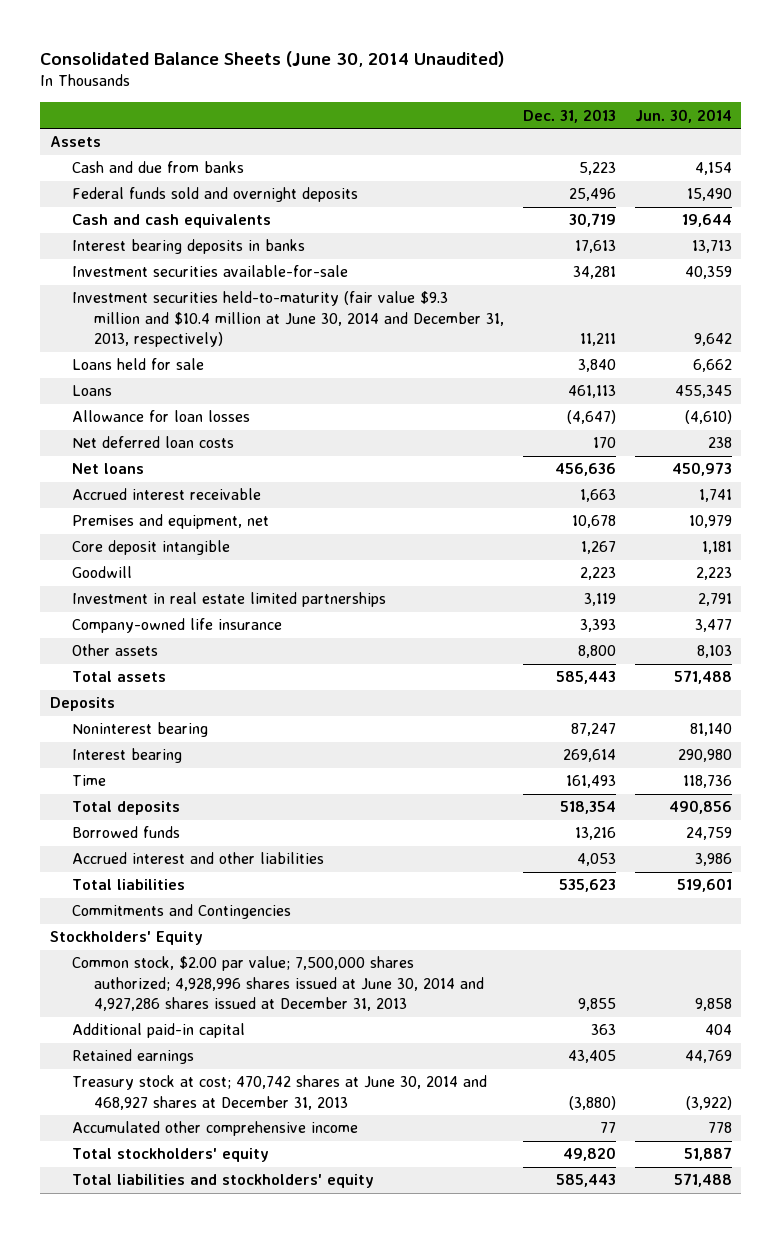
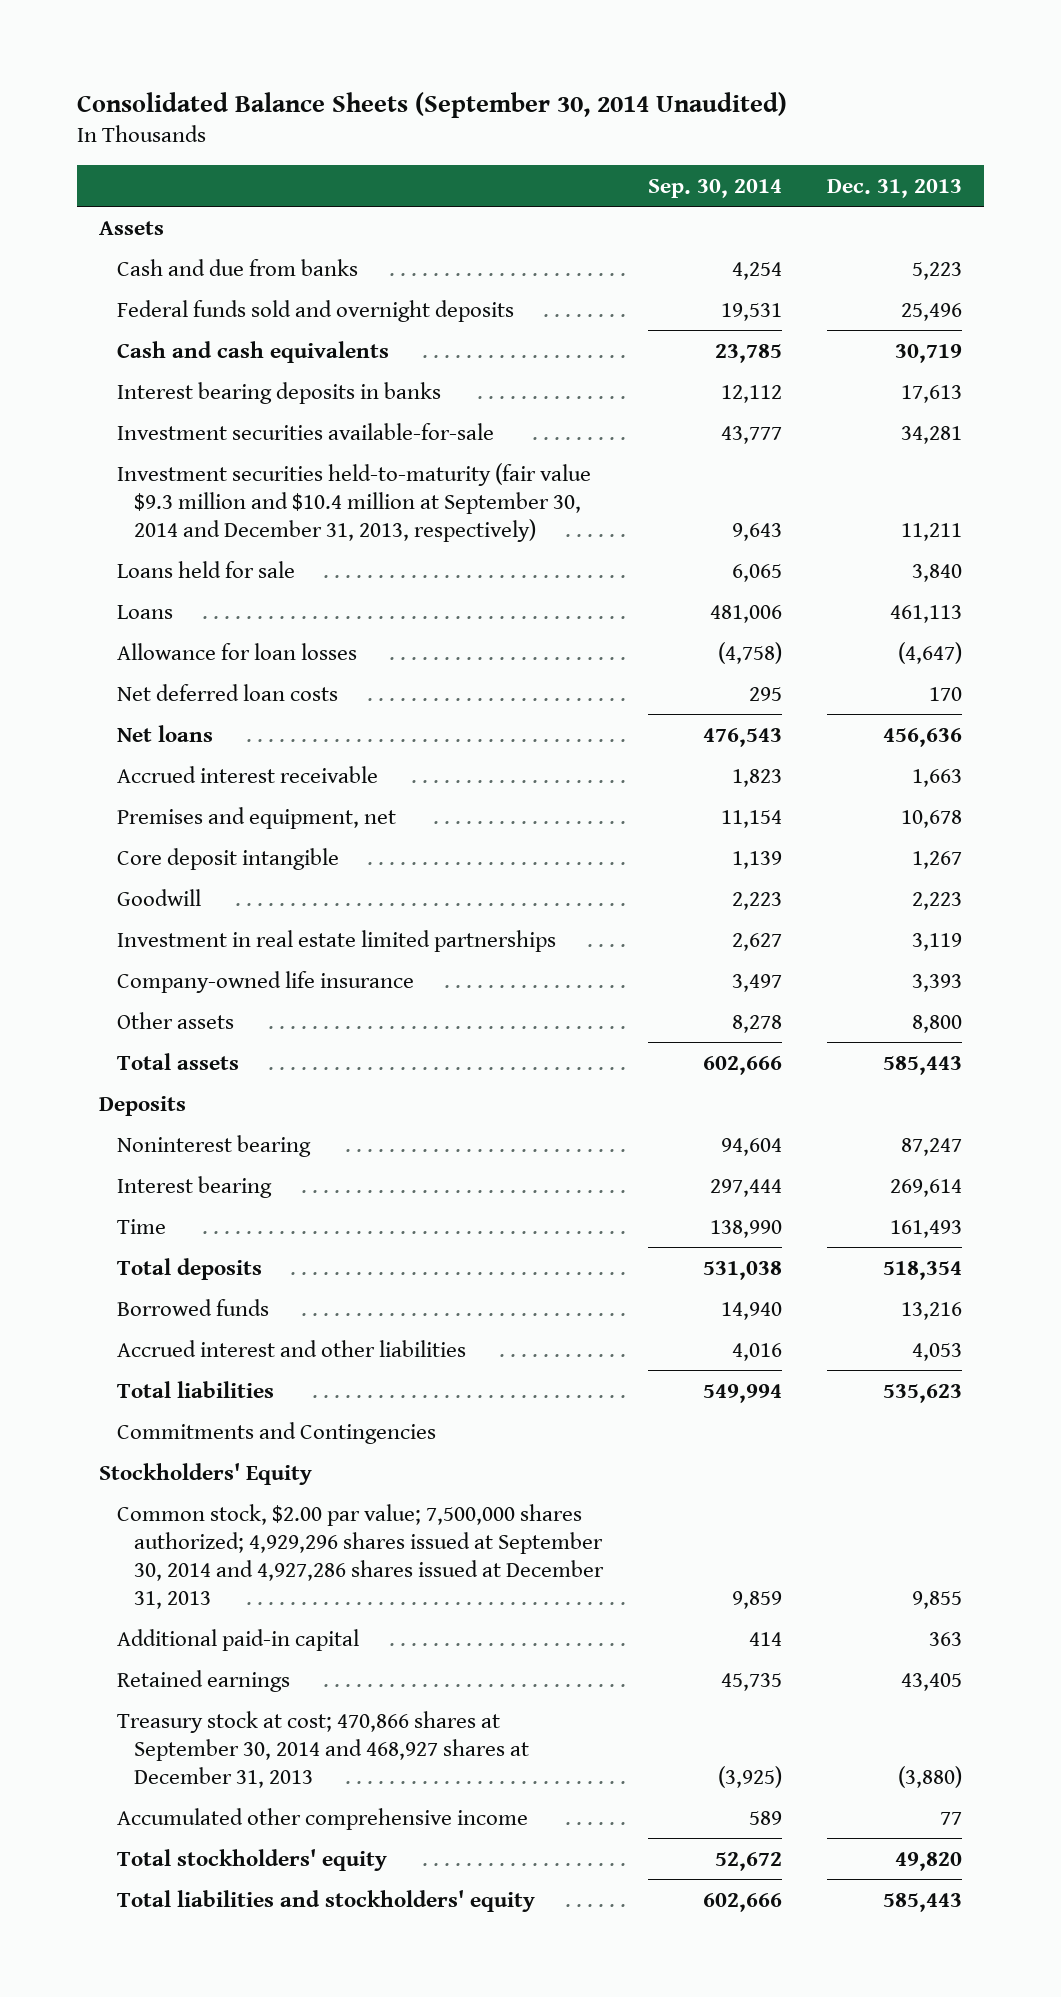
[40,50,505,67] Consolidated Balance Sheets (June 30, 2014 Unaudited) -> [76,91,787,118] Consolidated Balance Sheets (September 30, 2014 Unaudited)
[634,108,732,123] Jun. 30, 2014 -> none
none -> [648,178,783,198] Sep. 30, 2014
[71,291,504,348] Investment securities held-to-maturity (fair value $9.3 million and $10.4 million at June 30, 2014 and December 31, 2013, respectively) -> [116,462,591,542] Investment securities held-to-maturity (fair value $9.3 million and $10.4 million at September 30, 2014 and December 31, 2013, respectively)
[71,956,484,1012] Common stock, $2.00 par value; 7,500,000 shares authorized; 4,928,996 shares issued at June 30, 2014 and 4,927,286 shares issued at December 31, 2013 -> [116,1503,605,1609] Common stock, $2.00 par value; 7,500,000 shares authorized; 4,929,296 shares issued at September 30, 2014 and 4,927,286 shares issued at December 31, 2013
[71,1075,487,1110] Treasury stock at cost; 470,742 shares at June 30, 2014 and 468,927 shares at December 31, 2013 -> [116,1710,530,1788] Treasury stock at cost; 470,866 shares at September 30, 2014 and 468,927 shares at December 31, 2013

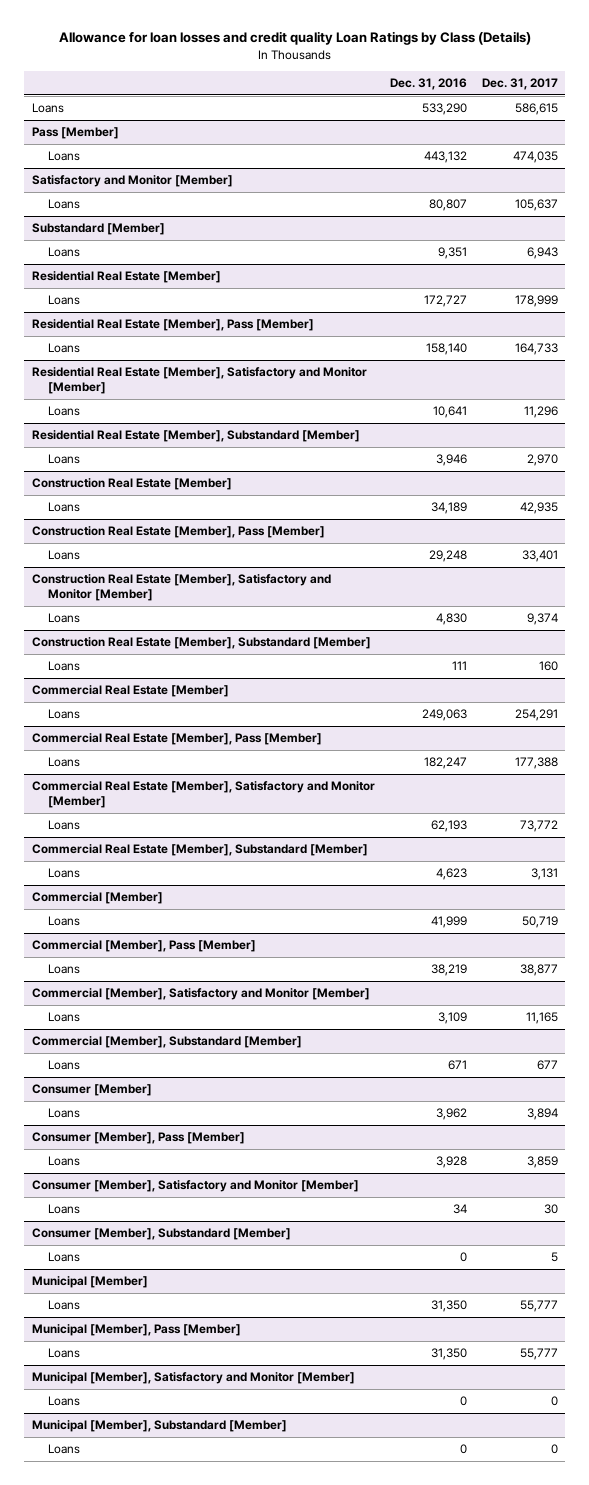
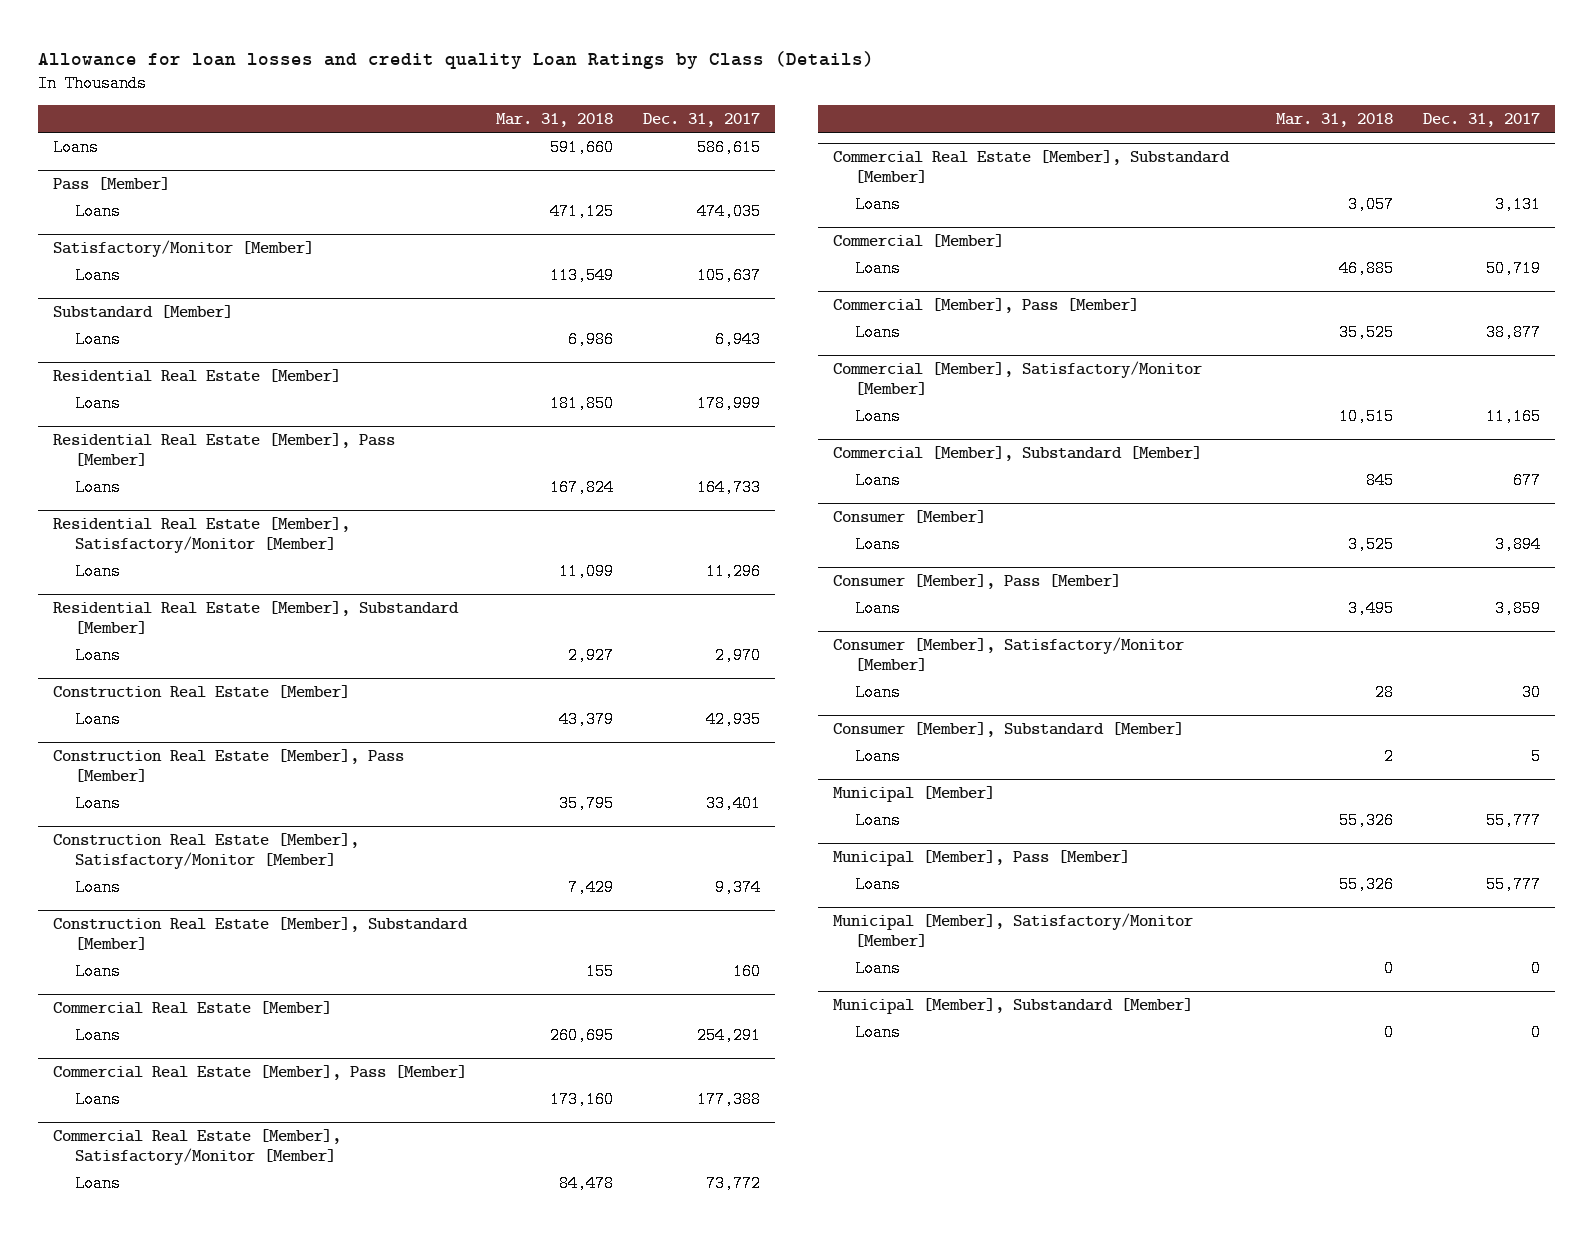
[389,77,467,90] Dec. 31, 2016 -> none
none -> [496,113,614,128] Mar. 31, 2018
[31,175,233,188] Satisfactory and Monitor [Member] -> [52,239,314,257] Satisfactory/Monitor [Member]
[31,367,367,395] Residential Real Estate [Member], Satisfactory and Monitor [Member] -> [52,516,350,553] Residential Real Estate [Member], Satisfactory/Monitor [Member]
[31,574,331,602] Construction Real Estate [Member], Satisfactory and Monitor [Member] -> [52,832,359,869] Construction Real Estate [Member], Satisfactory/Monitor [Member]
[31,781,375,809] Commercial Real Estate [Member], Satisfactory and Monitor [Member] -> [52,1128,341,1165] Commercial Real Estate [Member], Satisfactory/Monitor [Member]
[31,988,370,1001] Commercial [Member], Satisfactory and Monitor [Member] -> [832,360,1202,395] Commercial [Member], Satisfactory/Monitor [Member]
[31,1180,359,1193] Consumer [Member], Satisfactory and Monitor [Member] -> [832,636,1184,671] Consumer [Member], Satisfactory/Monitor [Member]
[31,1372,355,1385] Municipal [Member], Satisfactory and Monitor [Member] -> [832,912,1193,947] Municipal [Member], Satisfactory/Monitor [Member]

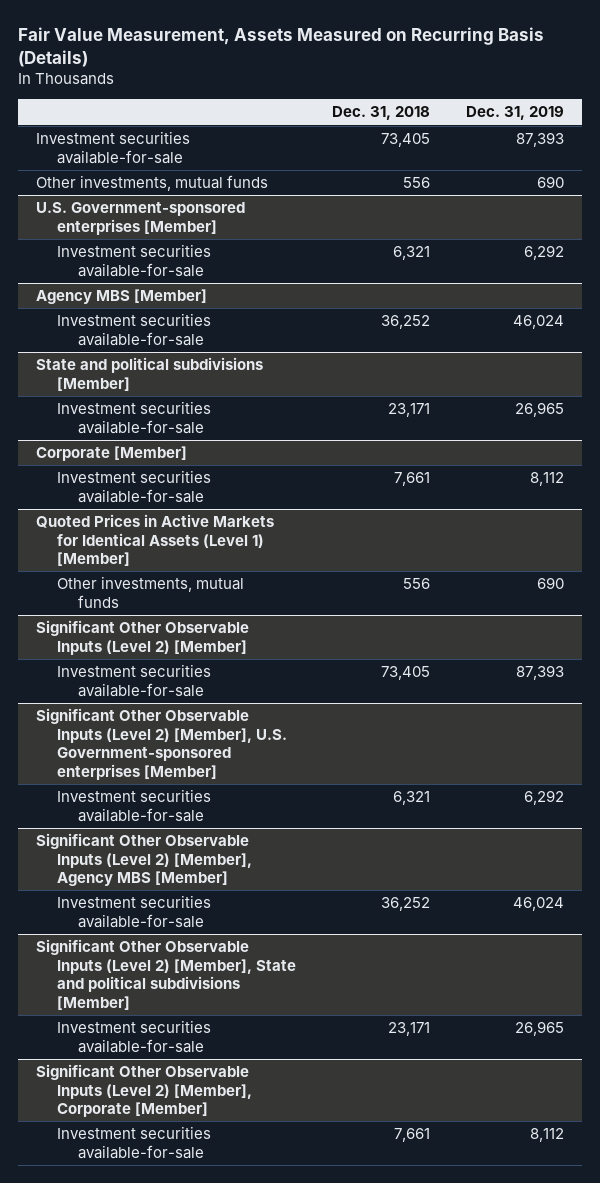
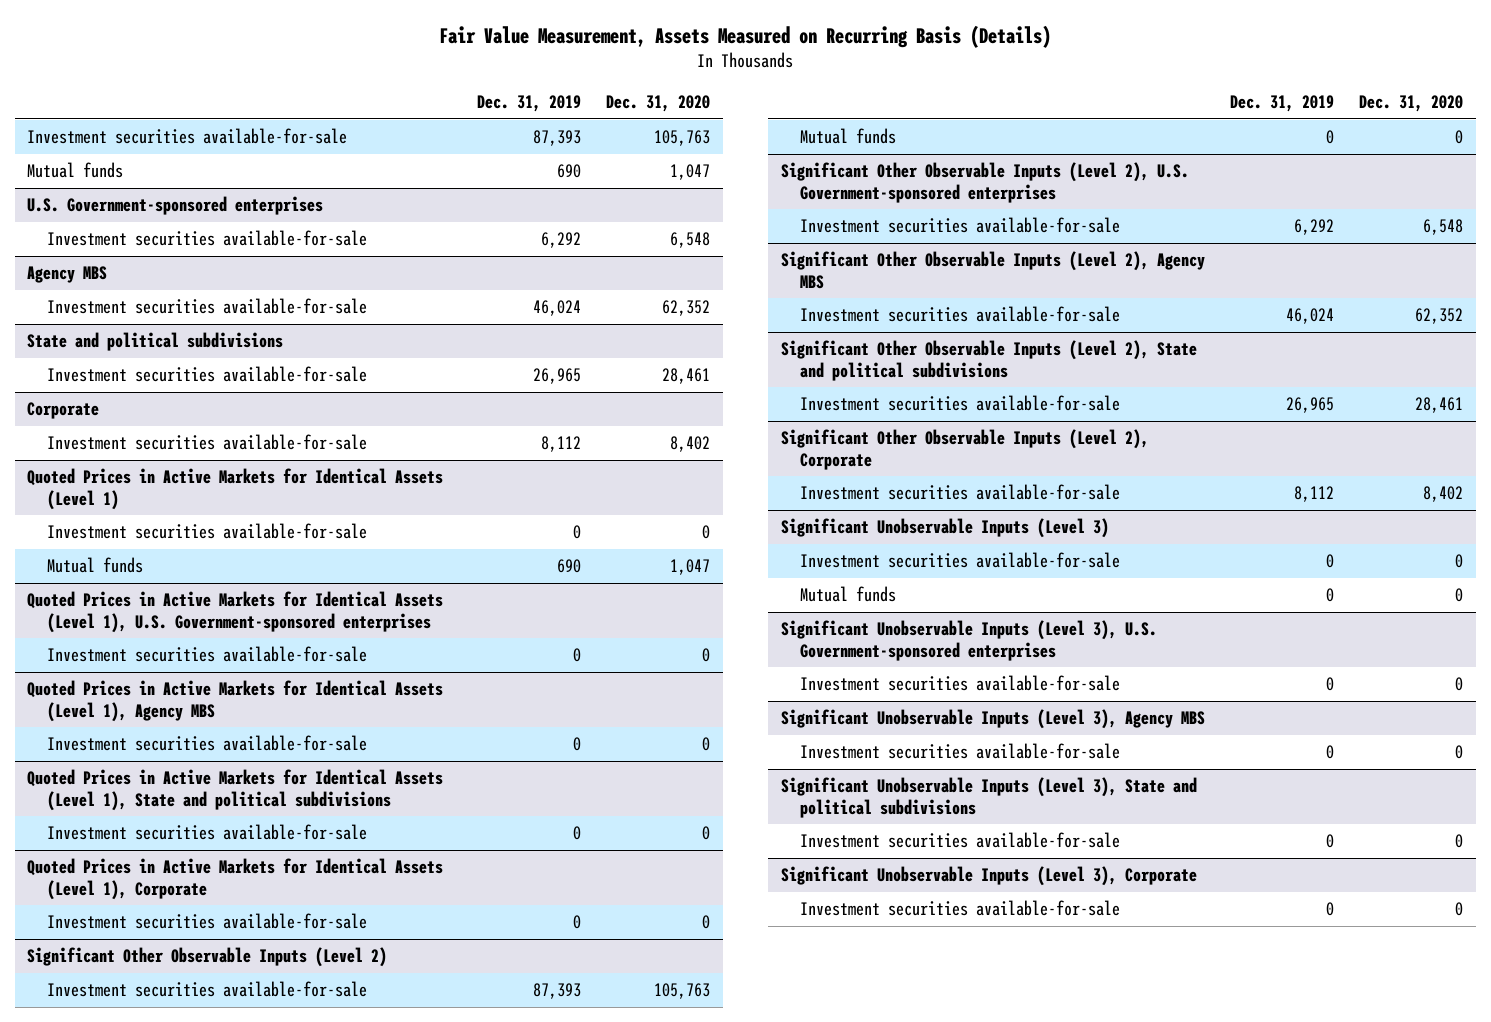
[332,106,431,121] Dec. 31, 2018 -> none
none -> [606,95,711,113] Dec. 31, 2020
[36,175,269,192] Other investments, mutual funds -> [27,162,124,179] Mutual funds
[36,202,246,235] U.S. Government-sponsored enterprises [Member] -> [27,196,324,216] U.S. Government-sponsored enterprises
[36,289,208,305] Agency MBS [Member] -> [27,266,108,284] Agency MBS
[36,357,264,391] State and political subdivisions [Member] -> [27,332,284,352] State and political subdivisions
[36,446,188,462] Corporate [Member] -> [27,402,100,420] Corporate
[36,514,275,567] Quoted Prices in Active Markets for Identical Assets (Level 1) [Member] -> [27,468,444,510] Quoted Prices in Active Markets for Identical Assets (Level 1)
none -> [46,523,367,540] Investment securities available-for-sale
[57,576,245,608] Other investments, mutual funds -> [46,557,143,574] Mutual funds
none -> [27,591,444,633] Quoted Prices in Active Markets for Identical Assets (Level 1), U.S. Government-sponsored enterprises
none -> [46,646,367,663] Investment securities available-for-sale
none -> [27,680,444,722] Quoted Prices in Active Markets for Identical Assets (Level 1), Agency MBS
none -> [46,735,367,752] Investment securities available-for-sale
none -> [27,769,444,811] Quoted Prices in Active Markets for Identical Assets (Level 1), State and political subdivisions
none -> [46,824,367,841] Investment securities available-for-sale
none -> [27,858,444,900] Quoted Prices in Active Markets for Identical Assets (Level 1), Corporate
none -> [46,913,367,930] Investment securities available-for-sale
[36,620,250,655] Significant Other Observable Inputs (Level 2) [Member] -> [27,947,388,968] Significant Other Observable Inputs (Level 2)
none -> [799,128,896,145] Mutual funds
[36,708,288,780] Significant Other Observable Inputs (Level 2) [Member], U.S. Government-sponsored enterprises [Member] -> [780,162,1189,203] Significant Other Observable Inputs (Level 2), U.S. Government-sponsored enterprises
[36,833,253,887] Significant Other Observable Inputs (Level 2) [Member], Agency MBS [Member] -> [780,251,1205,289] Significant Other Observable Inputs (Level 2), Agency MBS
[36,939,297,1010] Significant Other Observable Inputs (Level 2) [Member], State and political subdivisions [Member] -> [780,340,1197,381] Significant Other Observable Inputs (Level 2), State and political subdivisions
[36,1064,253,1118] Significant Other Observable Inputs (Level 2) [Member], Corporate [Member] -> [780,429,1149,470] Significant Other Observable Inputs (Level 2), Corporate
none -> [780,518,1109,539] Significant Unobservable Inputs (Level 3)
none -> [799,552,1120,569] Investment securities available-for-sale
none -> [799,586,896,603] Mutual funds
none -> [780,620,1157,661] Significant Unobservable Inputs (Level 3), U.S. Government-sponsored enterprises
none -> [799,675,1120,692] Investment securities available-for-sale
none -> [780,709,1205,730] Significant Unobservable Inputs (Level 3), Agency MBS
none -> [799,743,1120,760] Investment securities available-for-sale
none -> [780,777,1197,818] Significant Unobservable Inputs (Level 3), State and political subdivisions
none -> [799,832,1120,849] Investment securities available-for-sale
none -> [780,866,1197,887] Significant Unobservable Inputs (Level 3), Corporate
none -> [799,900,1120,917] Investment securities available-for-sale

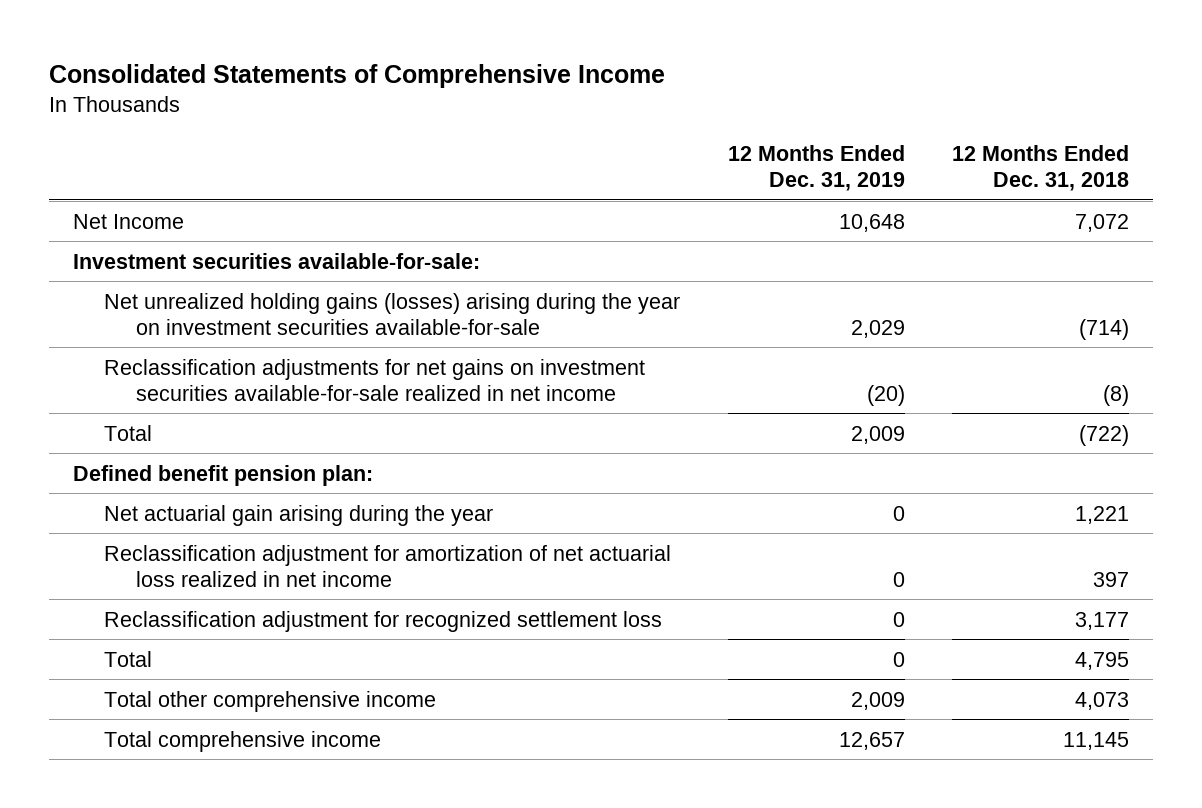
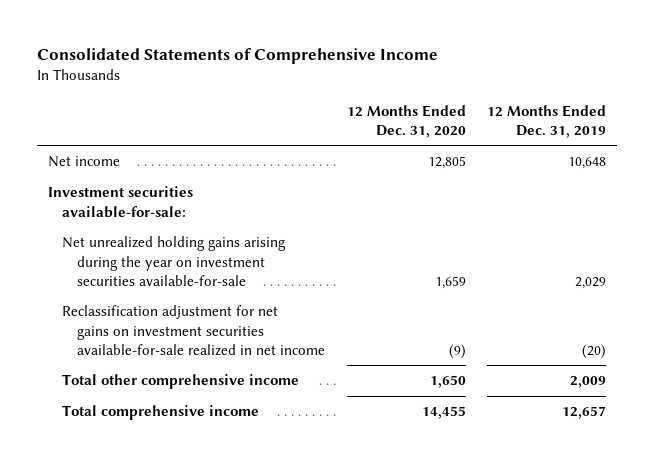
[951,145,1129,192] 12 Months Ended Dec. 31, 2018 -> none
none -> [346,104,466,138] 12 Months Ended Dec. 31, 2020
[72,213,184,229] Net Income -> [48,156,121,168] Net income
[104,424,153,441] Total -> none
[72,464,373,486] Defined benefit pension plan: -> none
[104,504,494,526] Net actuarial gain arising during the year -> none
[104,544,672,587] Reclassification adjustment for amortization of net actuarial loss realized in net income -> none
[104,610,663,632] Reclassification adjustment for recognized settlement loss -> none
[104,650,153,667] Total -> none
[104,292,681,335] Net unrealized holding gains (losses) arising during the year on investment securities available-for-sale -> [62,236,287,286] Net unrealized holding gains arising during the year on investment securities available-for-sale
[104,358,646,401] Reclassification adjustments for net gains on investment securities available-for-sale realized in net income -> [62,305,325,356] Reclassification adjustment for net gains on investment securities available-for-sale realized in net income

